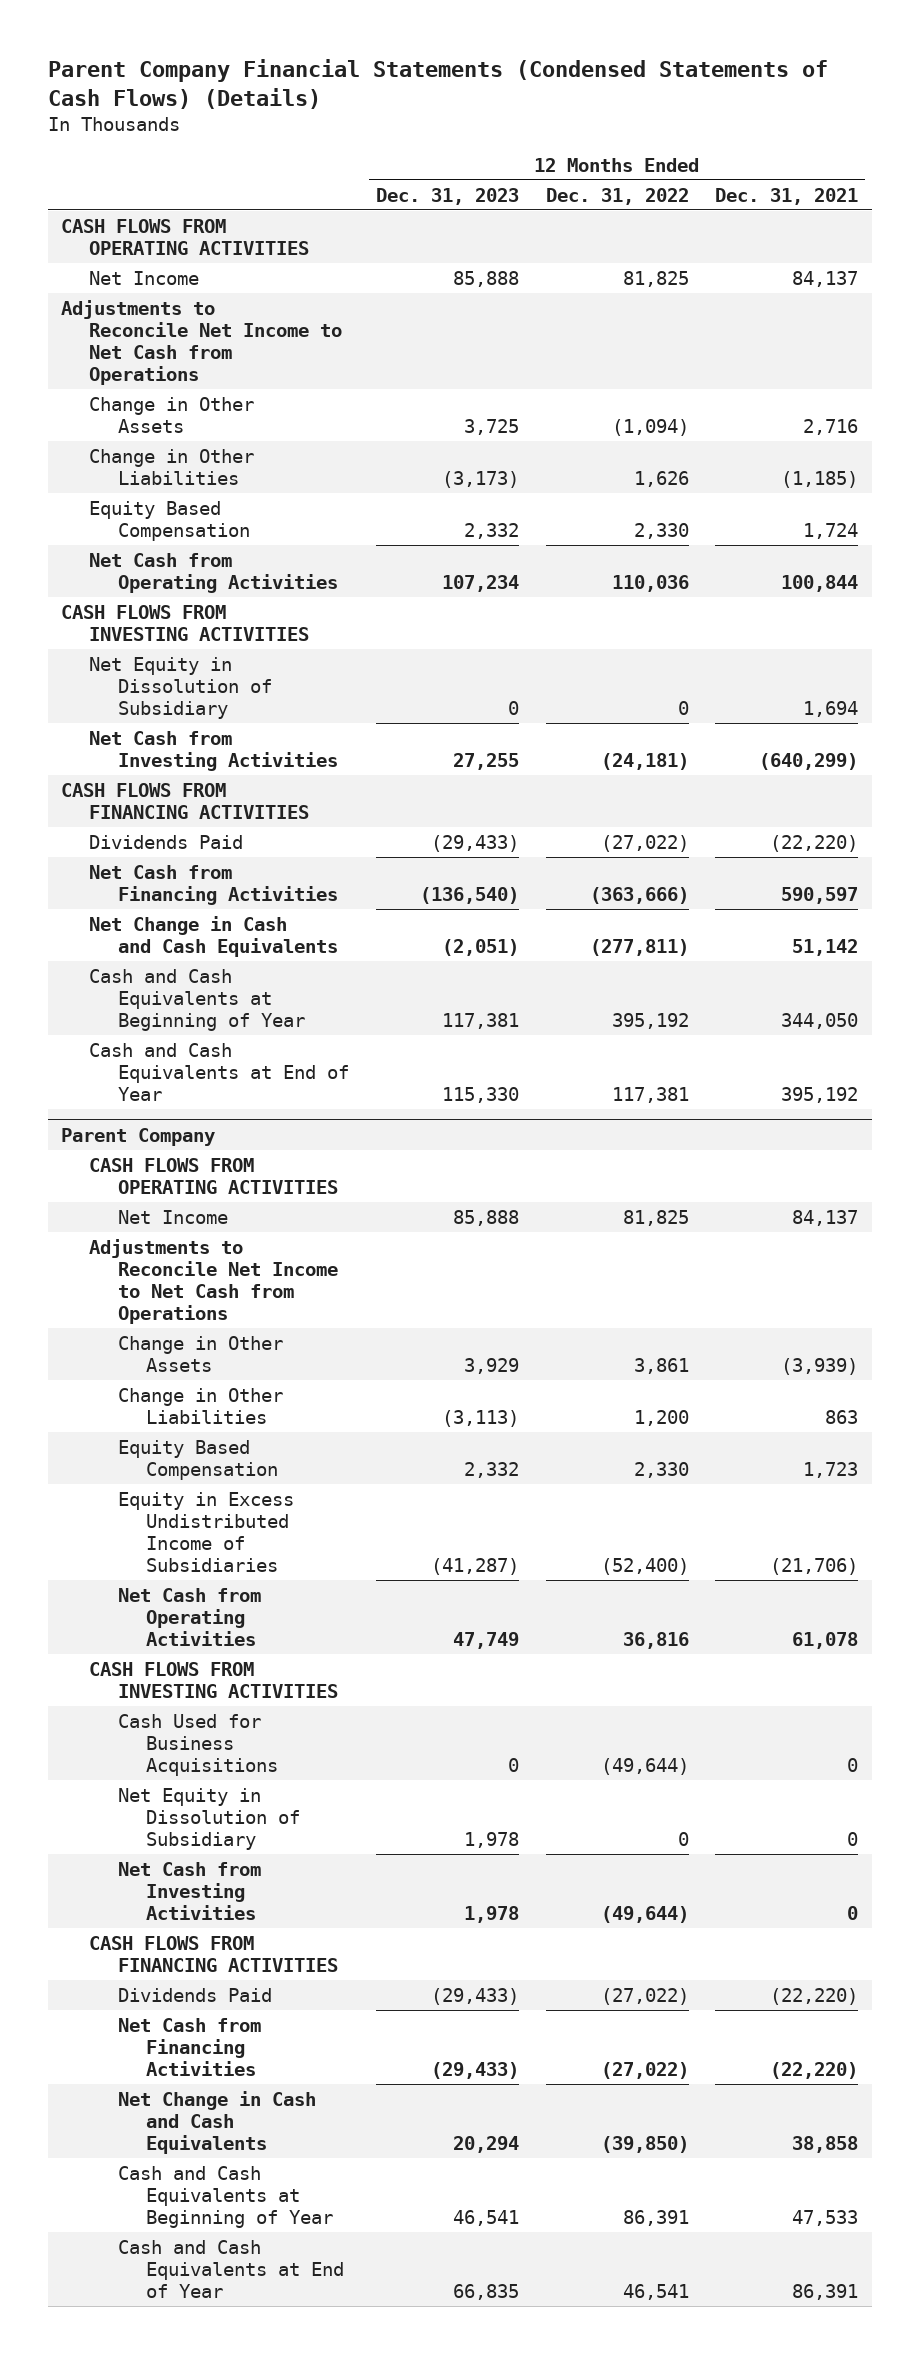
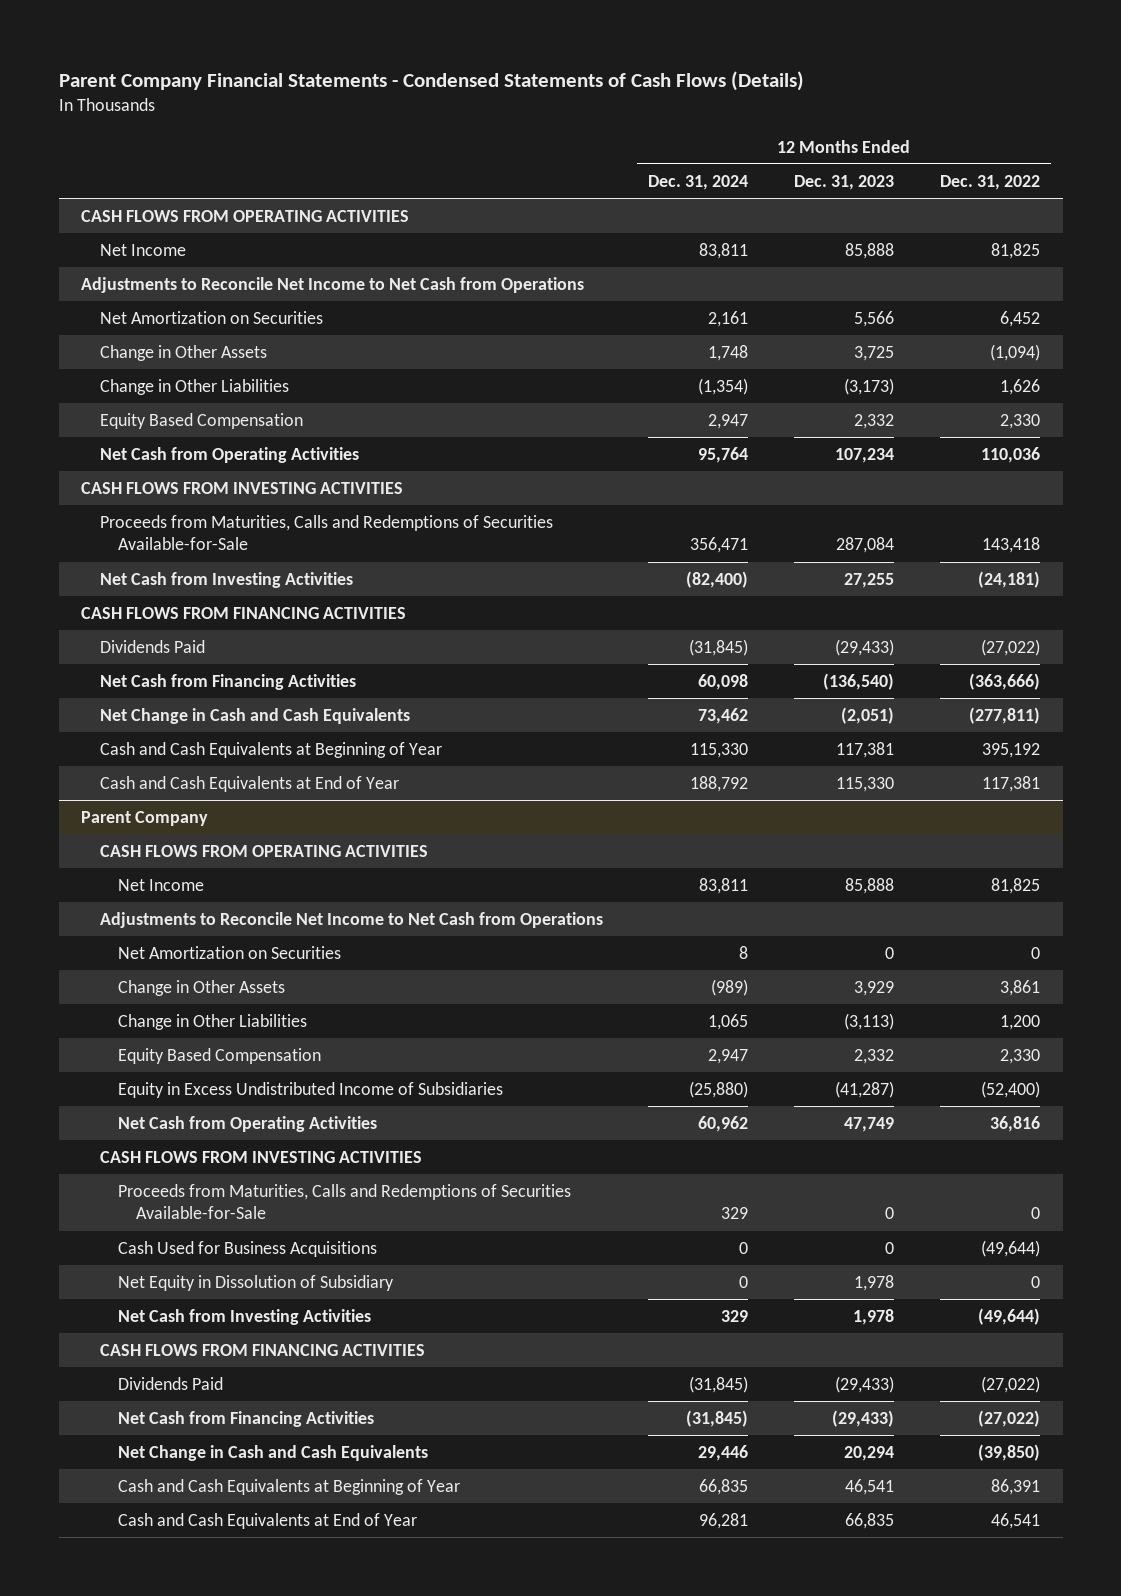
[47,58,828,109] Parent Company Financial Statements (Condensed Statements of Cash Flows) (Details) -> [58,70,804,91] Parent Company Financial Statements - Condensed Statements of Cash Flows (Details)
[715,187,859,205] Dec. 31, 2021 -> none
none -> [648,175,749,191] Dec. 31, 2024
none -> [99,311,323,325] Net Amortization on Securities
[89,656,272,719] Net Equity in Dissolution of Subsidiary -> none
none -> [99,515,553,551] Proceeds from Maturities, Calls and Redemptions of Securities Available-for-Sale
none -> [118,946,342,960] Net Amortization on Securities
none -> [118,1184,572,1220] Proceeds from Maturities, Calls and Redemptions of Securities Available-for-Sale

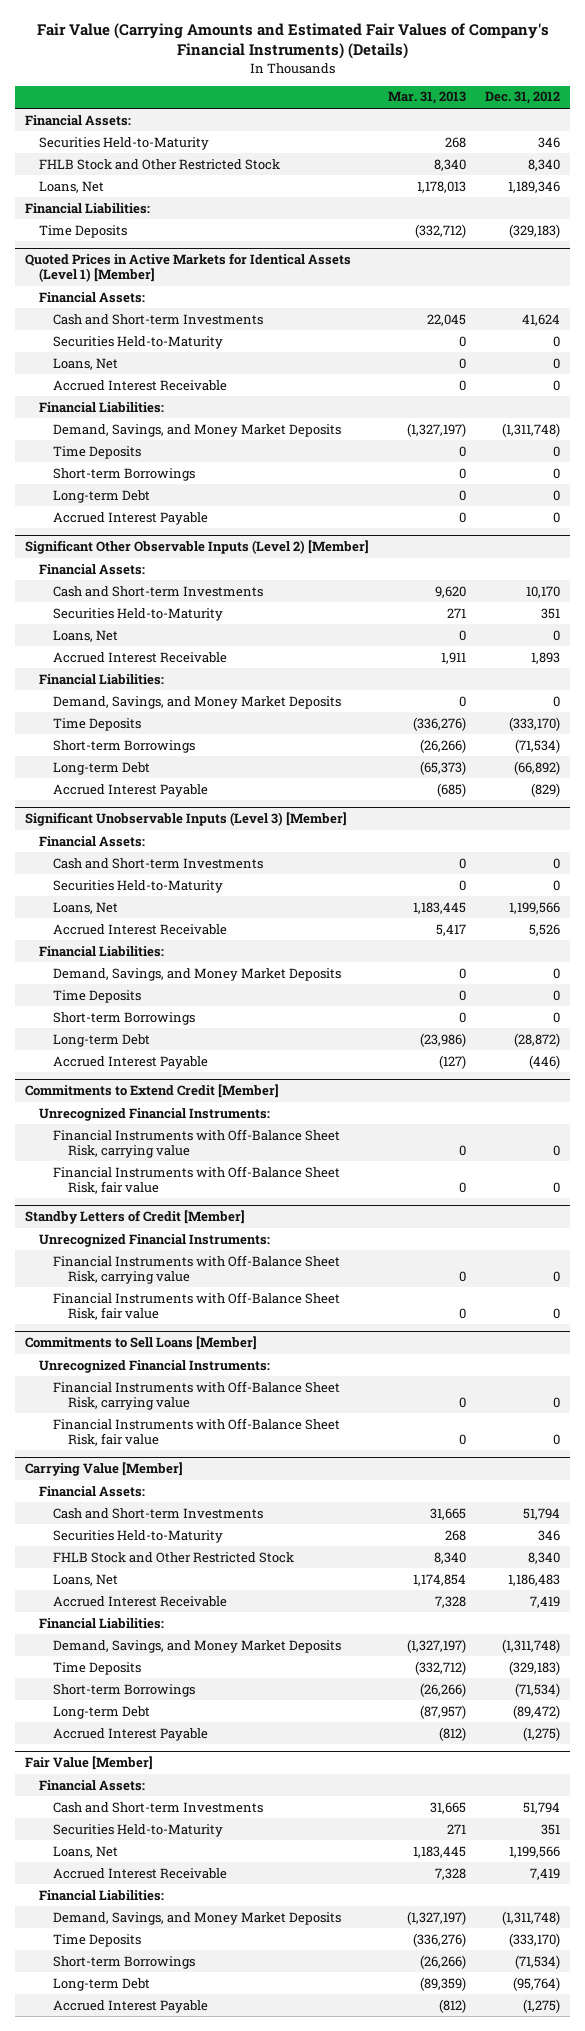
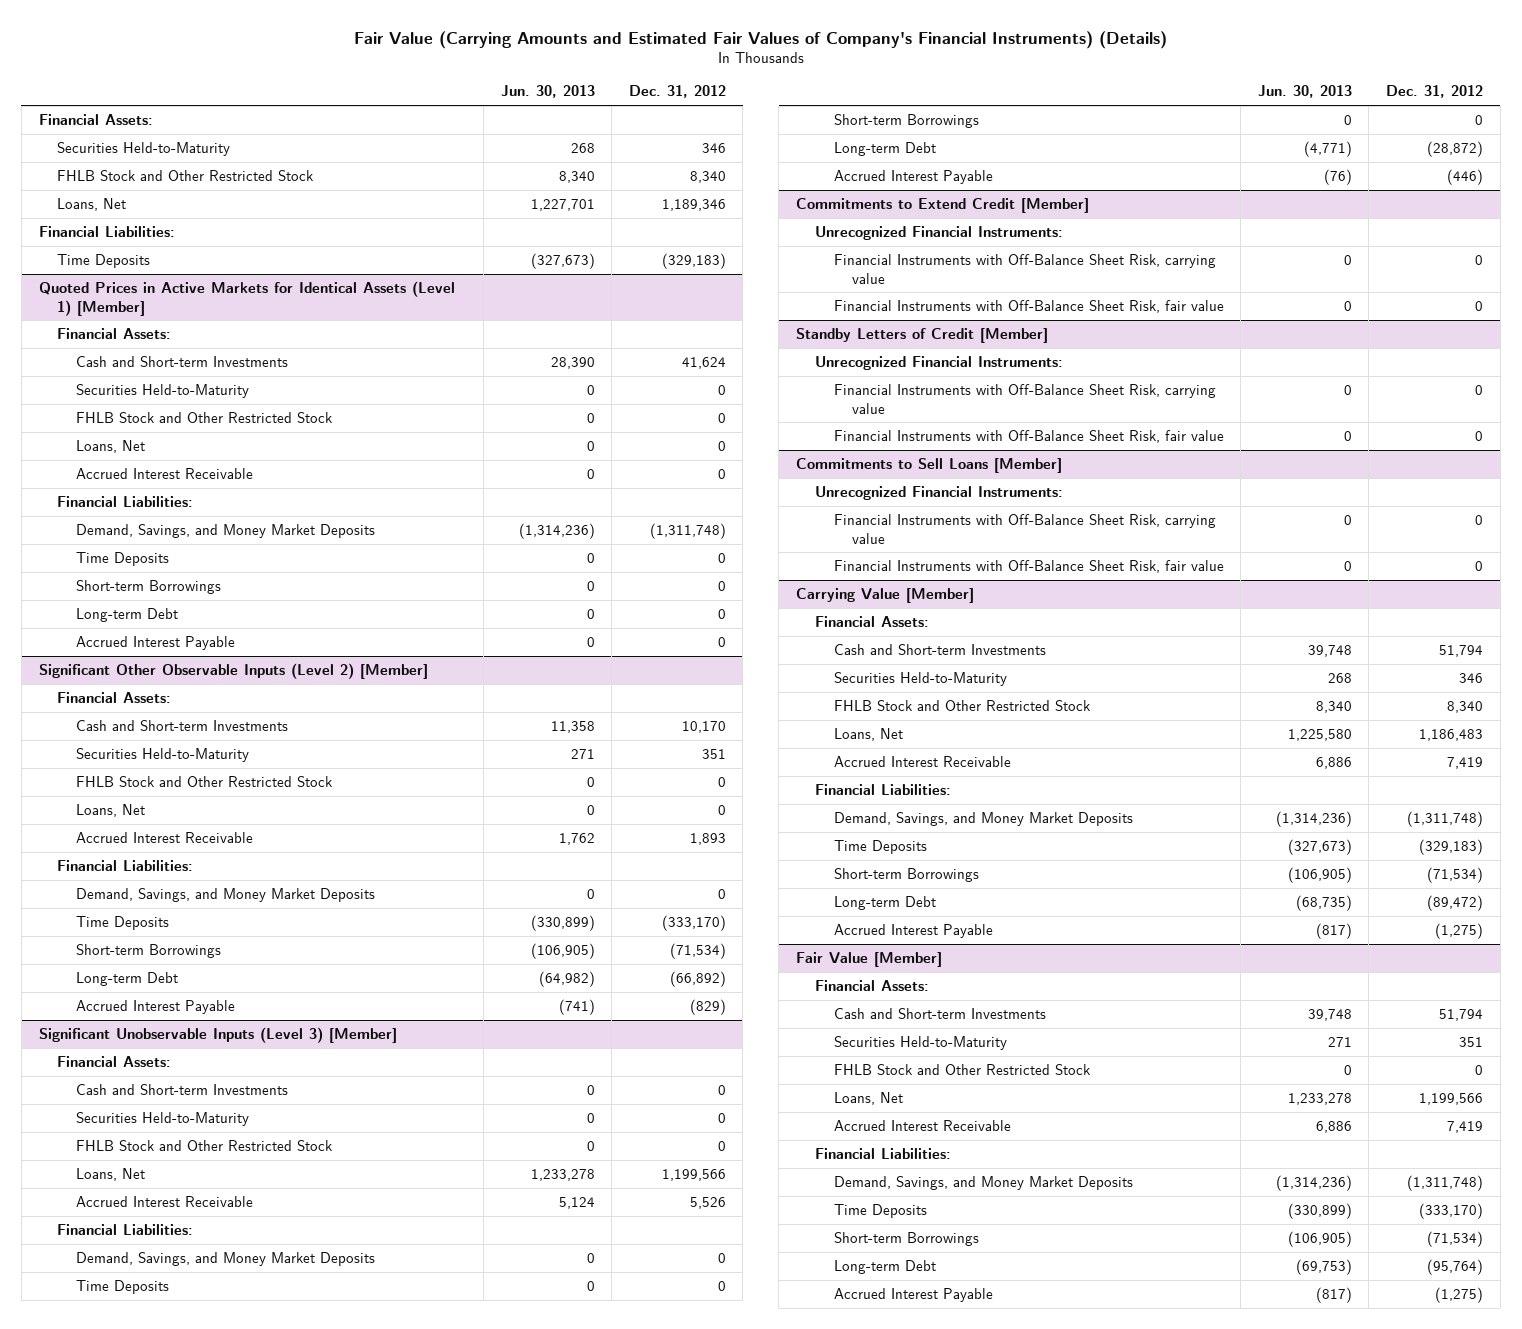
[388,91,467,105] Mar. 31, 2013 -> none
none -> [500,85,595,99] Jun. 30, 2013
none -> [76,412,334,424] FHLB Stock and Other Restricted Stock
none -> [76,776,334,788] FHLB Stock and Other Restricted Stock
none -> [76,1140,334,1152] FHLB Stock and Other Restricted Stock
none -> [833,1064,1091,1076] FHLB Stock and Other Restricted Stock

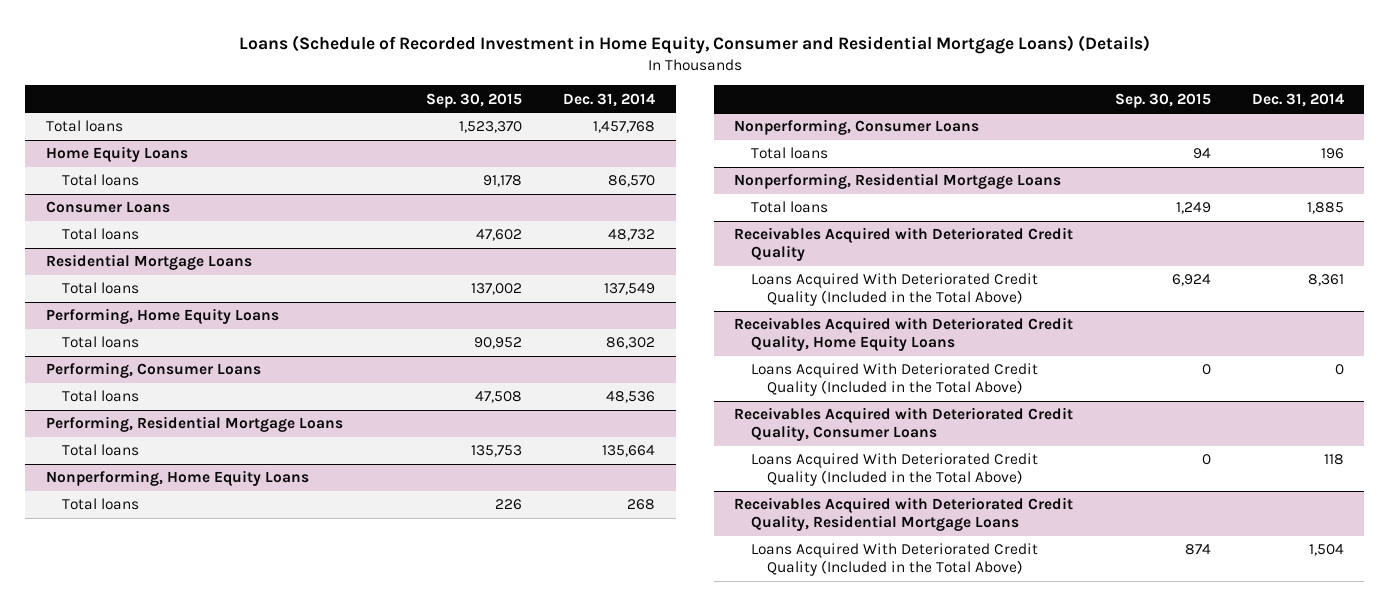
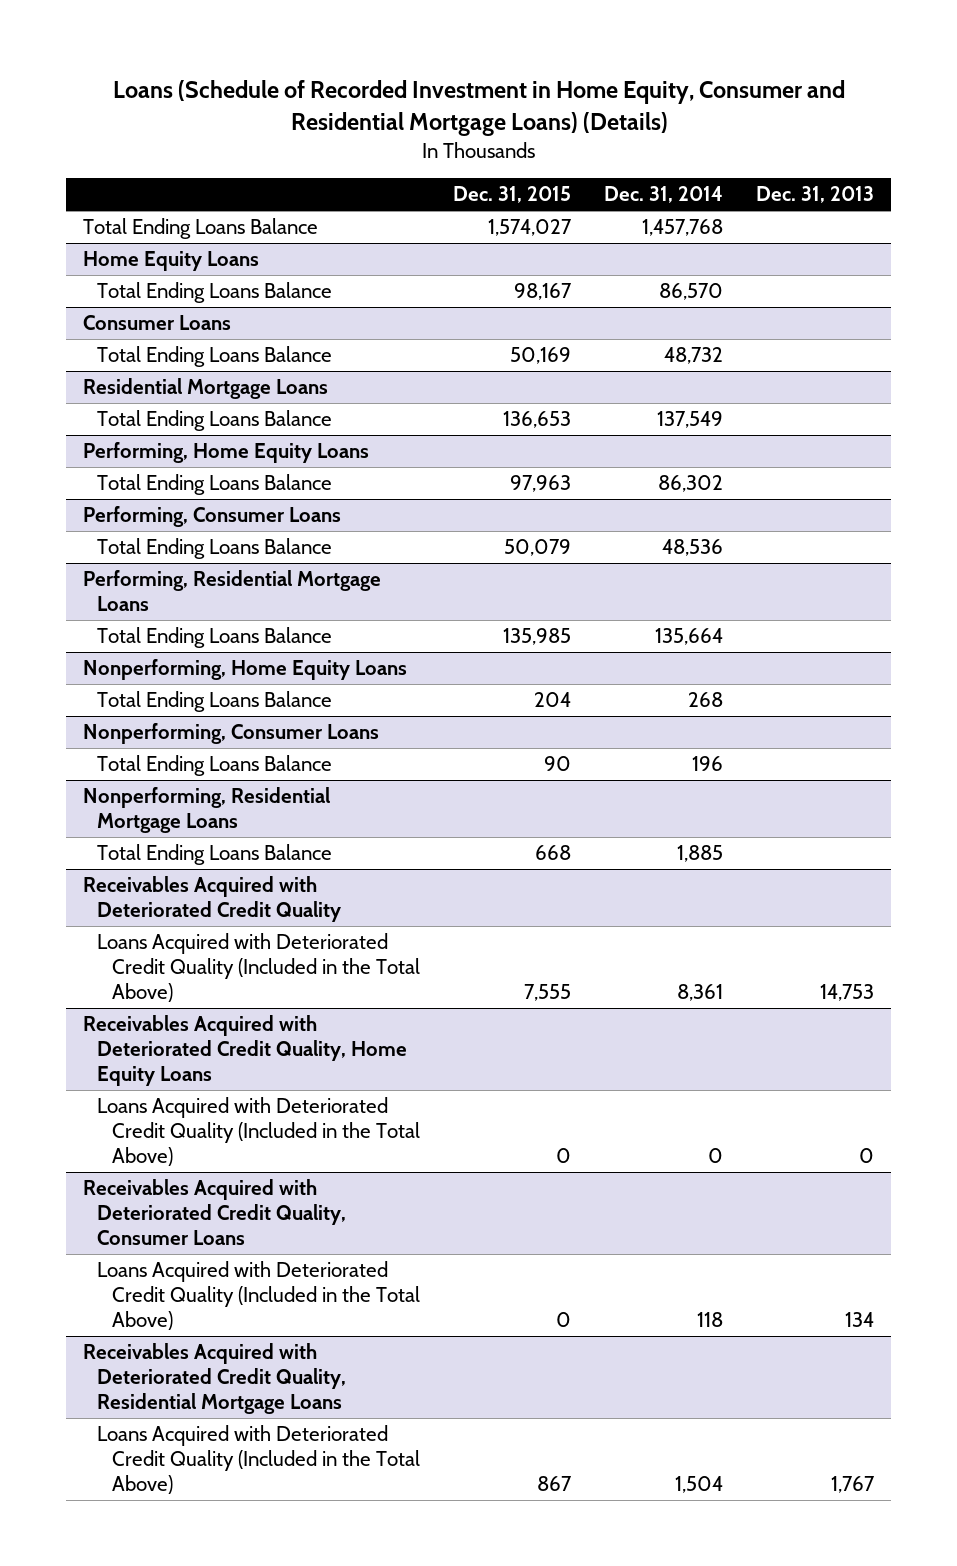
[426,92,523,108] Sep. 30, 2015 -> none
none -> [453,186,572,204] Dec. 31, 2015
none -> [756,186,875,204] Dec. 31, 2013
[46,120,124,133] Total loans -> [82,218,318,240] Total Ending Loans Balance
[62,174,140,187] Total loans -> [97,282,333,304] Total Ending Loans Balance
[62,228,140,241] Total loans -> [97,346,333,368] Total Ending Loans Balance
[62,282,140,295] Total loans -> [97,410,333,432] Total Ending Loans Balance
[62,336,140,349] Total loans -> [97,474,333,496] Total Ending Loans Balance
[62,390,140,403] Total loans -> [97,538,333,560] Total Ending Loans Balance
[62,444,140,457] Total loans -> [97,627,333,649] Total Ending Loans Balance
[62,498,140,511] Total loans -> [97,691,333,713] Total Ending Loans Balance
[750,147,828,160] Total loans -> [97,755,333,777] Total Ending Loans Balance
[750,201,828,214] Total loans -> [97,844,333,866] Total Ending Loans Balance
[750,273,1038,307] Loans Acquired With Deteriorated Credit Quality (Included in the Total Above) -> [97,933,420,1002] Loans Acquired with Deteriorated Credit Quality (Included in the Total Above)
[750,363,1038,397] Loans Acquired With Deteriorated Credit Quality (Included in the Total Above) -> [97,1097,420,1166] Loans Acquired with Deteriorated Credit Quality (Included in the Total Above)
[750,453,1038,487] Loans Acquired With Deteriorated Credit Quality (Included in the Total Above) -> [97,1261,420,1330] Loans Acquired with Deteriorated Credit Quality (Included in the Total Above)
[750,543,1038,577] Loans Acquired With Deteriorated Credit Quality (Included in the Total Above) -> [97,1425,420,1494] Loans Acquired with Deteriorated Credit Quality (Included in the Total Above)

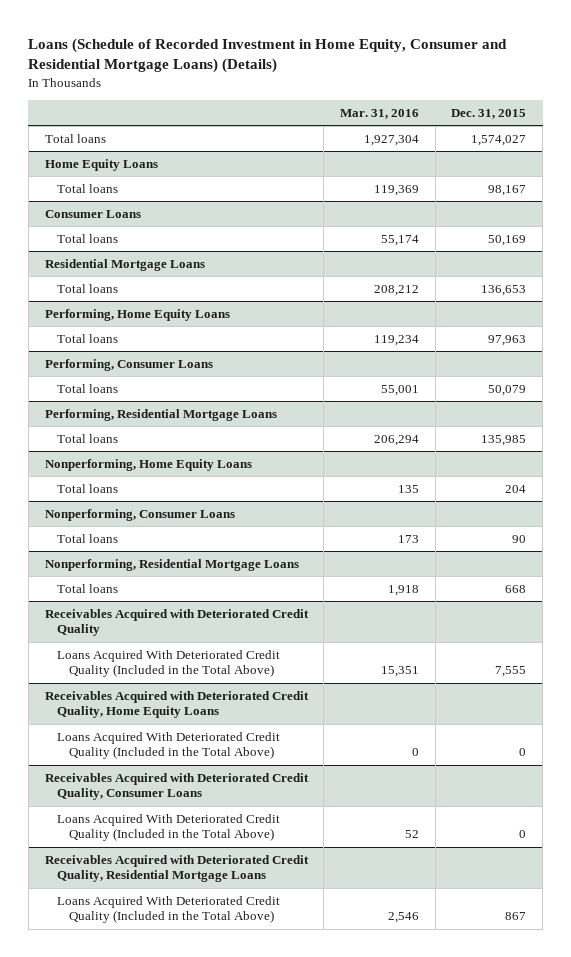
[604,186,724,204] Dec. 31, 2014 -> none
[756,186,875,204] Dec. 31, 2013 -> none
none -> [339,109,419,120] Mar. 31, 2016
[82,218,318,240] Total Ending Loans Balance -> [44,133,106,143] Total loans
[97,282,333,304] Total Ending Loans Balance -> [56,183,118,193] Total loans
[97,346,333,368] Total Ending Loans Balance -> [56,233,118,243] Total loans
[97,410,333,432] Total Ending Loans Balance -> [56,283,118,293] Total loans
[97,474,333,496] Total Ending Loans Balance -> [56,333,118,343] Total loans
[97,538,333,560] Total Ending Loans Balance -> [56,383,118,393] Total loans
[97,627,333,649] Total Ending Loans Balance -> [56,433,118,443] Total loans
[97,691,333,713] Total Ending Loans Balance -> [56,483,118,493] Total loans
[97,755,333,777] Total Ending Loans Balance -> [56,533,118,543] Total loans
[97,844,333,866] Total Ending Loans Balance -> [56,583,118,593] Total loans
[97,933,420,1002] Loans Acquired with Deteriorated Credit Quality (Included in the Total Above) -> [56,649,280,678] Loans Acquired With Deteriorated Credit Quality (Included in the Total Above)
[97,1097,420,1166] Loans Acquired with Deteriorated Credit Quality (Included in the Total Above) -> [56,731,280,760] Loans Acquired With Deteriorated Credit Quality (Included in the Total Above)
[97,1261,420,1330] Loans Acquired with Deteriorated Credit Quality (Included in the Total Above) -> [56,813,280,842] Loans Acquired With Deteriorated Credit Quality (Included in the Total Above)
[97,1425,420,1494] Loans Acquired with Deteriorated Credit Quality (Included in the Total Above) -> [56,895,280,924] Loans Acquired With Deteriorated Credit Quality (Included in the Total Above)

